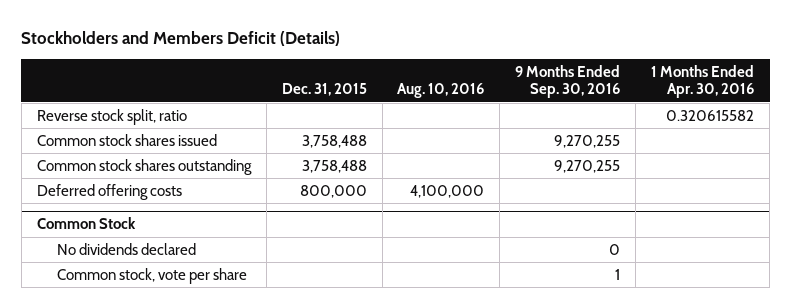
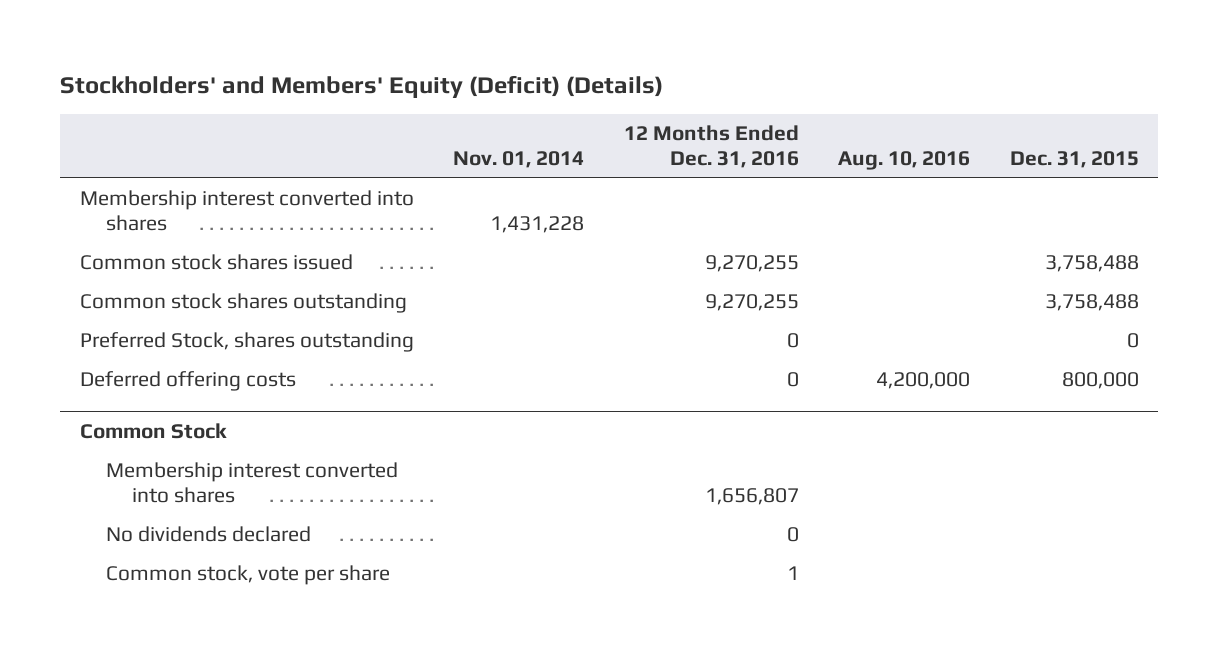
[21,31,341,47] Stockholders and Members Deficit (Details) -> [60,74,664,98] Stockholders' and Members' Equity (Deficit) (Details)
[515,64,621,99] 9 Months Ended Sep. 30, 2016 -> none
[651,64,755,99] 1 Months Ended Apr. 30, 2016 -> none
none -> [453,151,585,169] Nov. 01, 2014
none -> [623,125,799,169] 12 Months Ended Dec. 31, 2016
[36,108,187,125] Reverse stock split, ratio -> none
none -> [79,190,414,232] Membership interest converted into shares
none -> [79,332,414,353] Preferred Stock, shares outstanding
[410,184,485,198] 4,100,000 -> [876,372,971,390] 4,200,000
none -> [105,462,398,504] Membership interest converted into shares

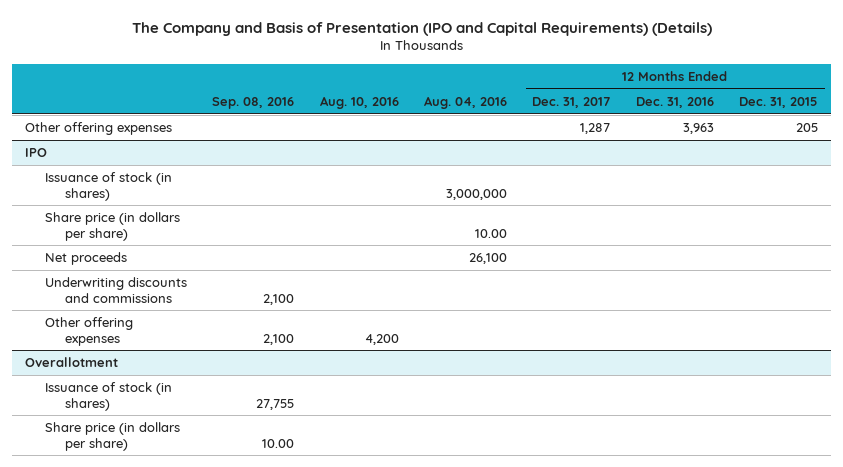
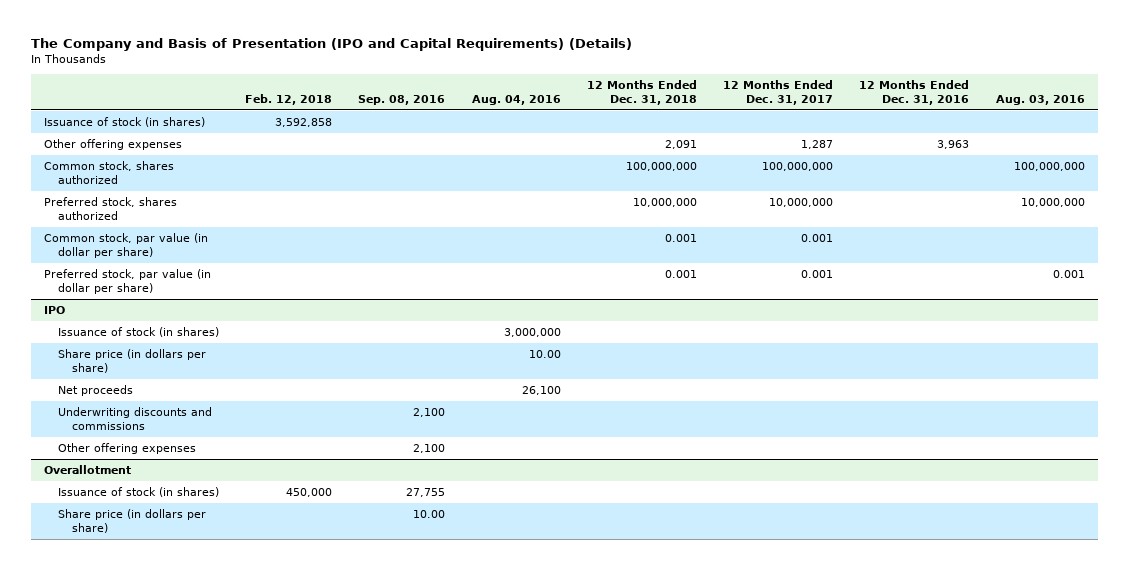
[319,95,399,109] Aug. 10, 2016 -> none
[739,96,819,108] Dec. 31, 2015 -> none
none -> [245,93,333,105] Feb. 12, 2018
none -> [586,80,697,105] 12 Months Ended Dec. 31, 2018
none -> [995,94,1085,105] Aug. 03, 2016
none -> [44,117,206,128] Issuance of stock (in shares)
none -> [44,161,175,184] Common stock, shares authorized
none -> [44,197,178,220] Preferred stock, shares authorized
none -> [44,233,209,258] Common stock, par value (in dollar per share)
none -> [44,269,212,294] Preferred stock, par value (in dollar per share)

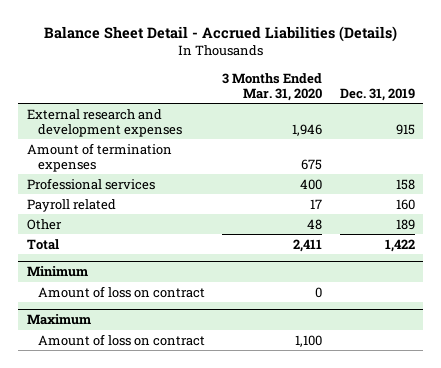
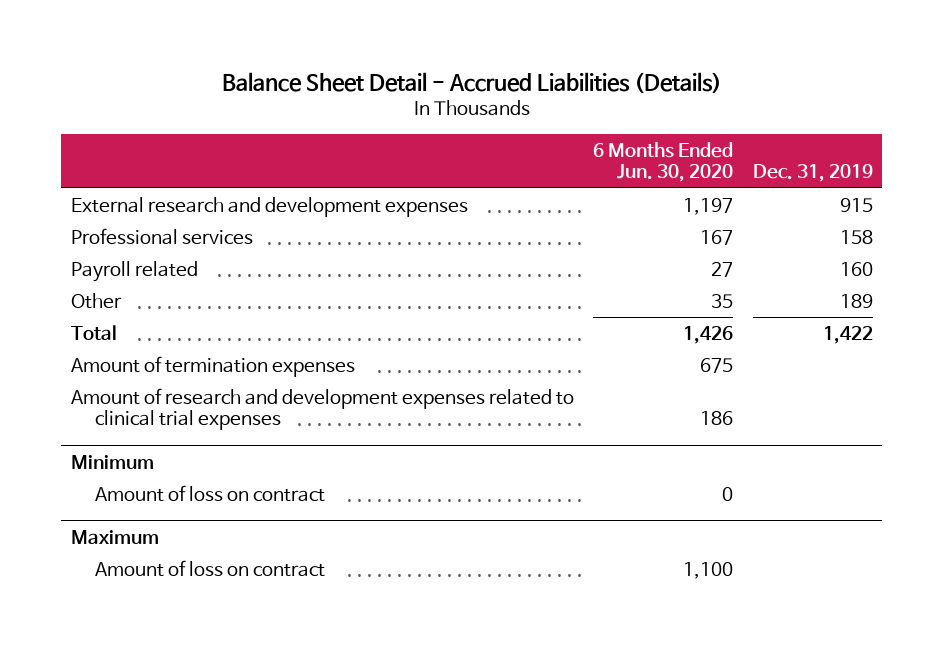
[222,72,323,101] 3 Months Ended Mar. 31, 2020 -> none
none -> [593,141,734,183] 6 Months Ended Jun. 30, 2020
[26,142,172,172] Amount of termination expenses -> [70,355,355,377] Amount of termination expenses
none -> [70,387,574,431] Amount of research and development expenses related to clinical trial expenses

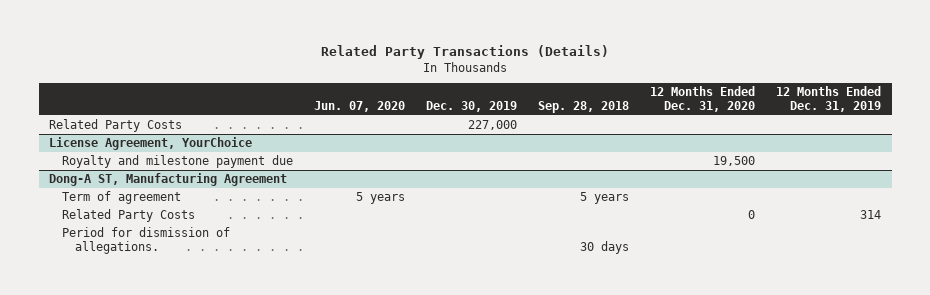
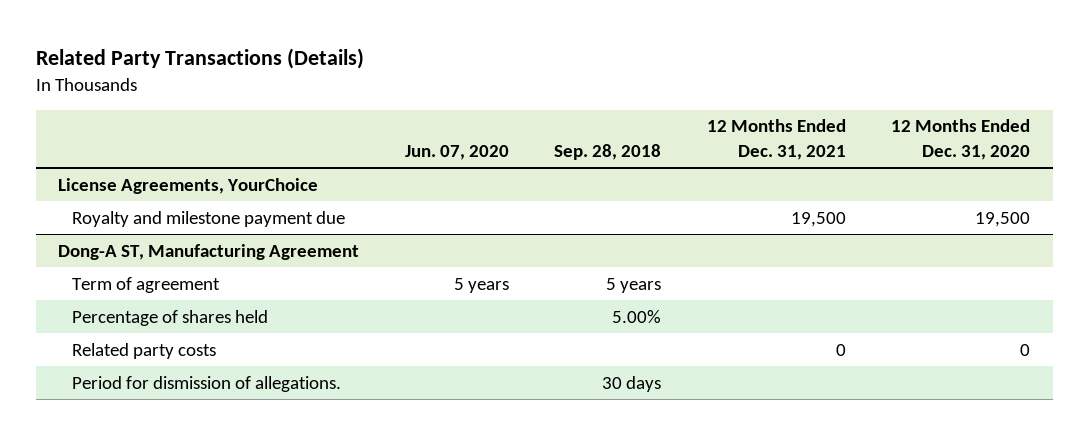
[426,101,518,113] Dec. 30, 2019 -> none
[776,86,882,113] 12 Months Ended Dec. 31, 2019 -> none
none -> [706,119,846,160] 12 Months Ended Dec. 31, 2021
[49,119,183,133] Related Party Costs -> none
[49,137,253,151] License Agreement, YourChoice -> [58,177,319,194] License Agreements, YourChoice
none -> [72,309,269,326] Percentage of shares held
[62,209,196,223] Related Party Costs -> [72,342,217,359] Related party costs

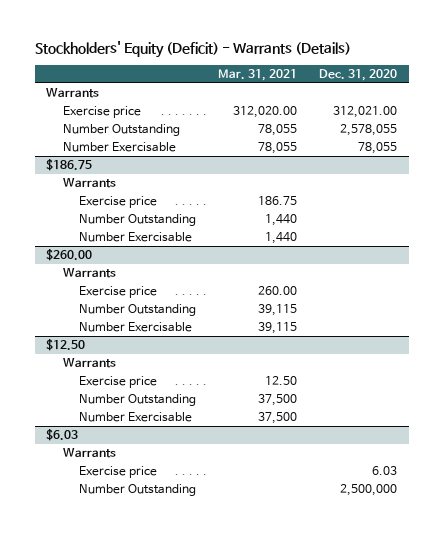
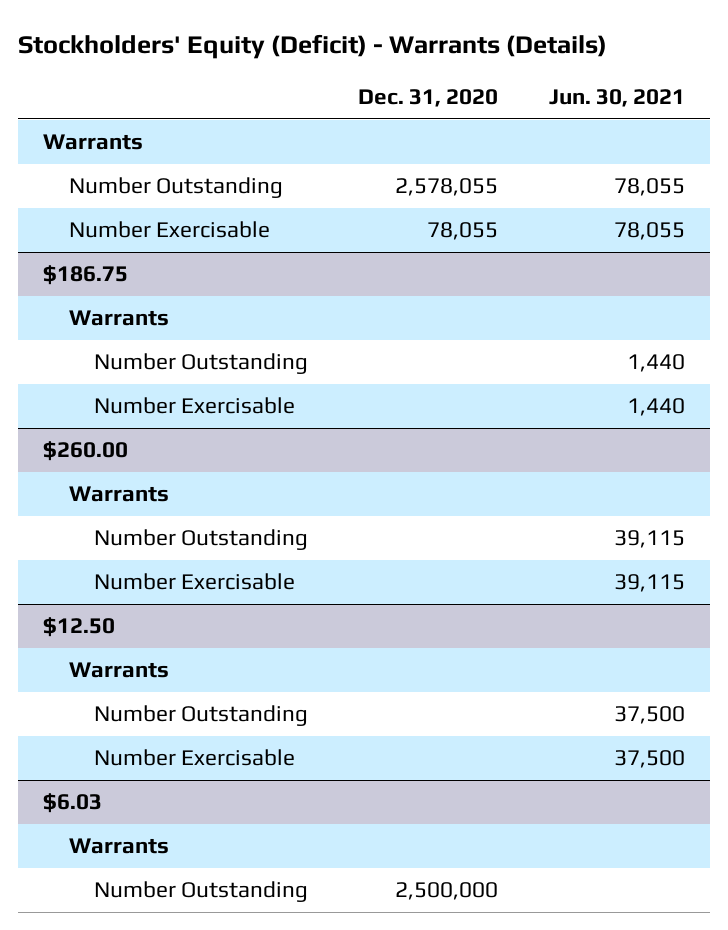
[218,69,298,82] Mar. 31, 2021 -> none
none -> [549,89,686,108] Jun. 30, 2021
[62,106,141,119] Exercise price -> none
[79,196,158,209] Exercise price -> none
[79,286,158,299] Exercise price -> none
[79,376,158,389] Exercise price -> none
[79,466,158,479] Exercise price -> none

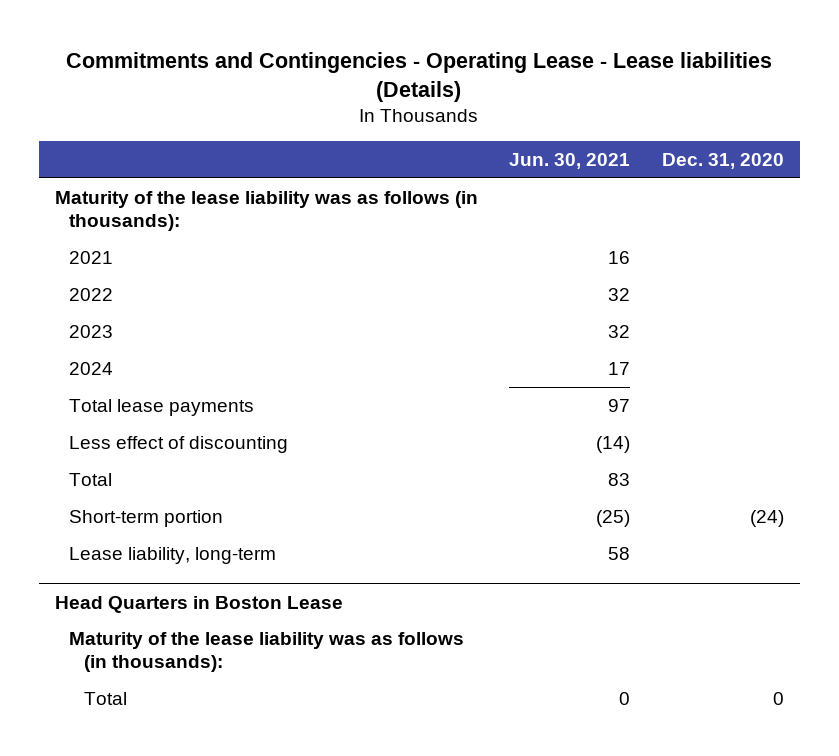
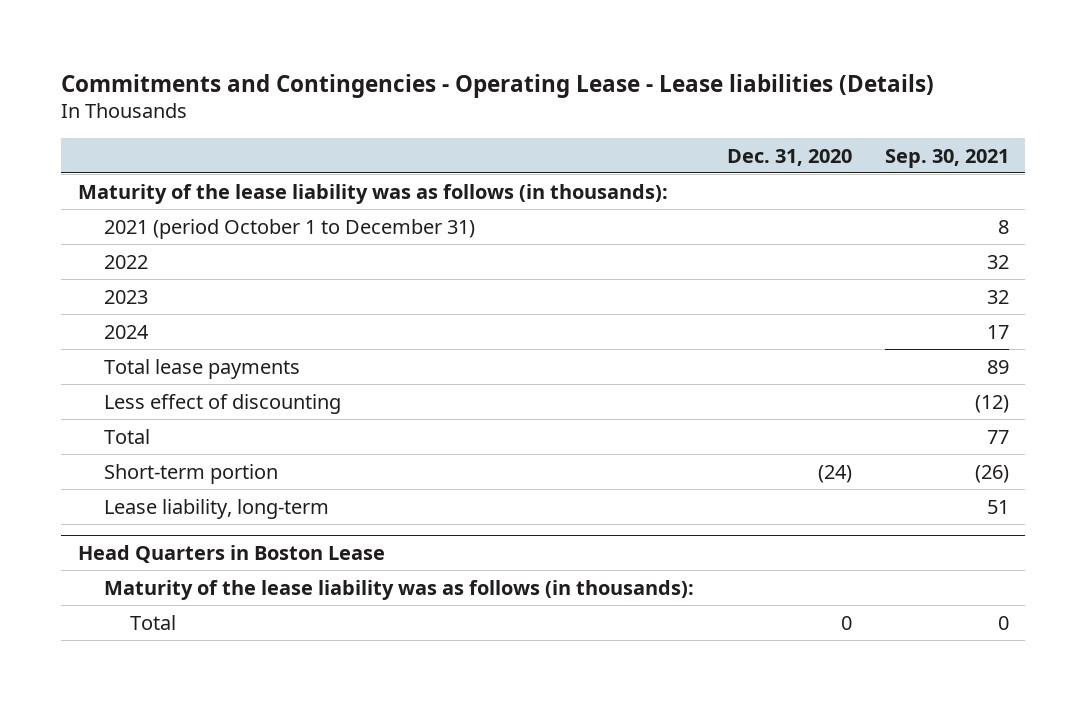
[509,152,631,169] Jun. 30, 2021 -> none
none -> [884,148,1009,168] Sep. 30, 2021
[69,250,114,264] 2021 -> [103,218,475,239] 2021 (period October 1 to December 31)

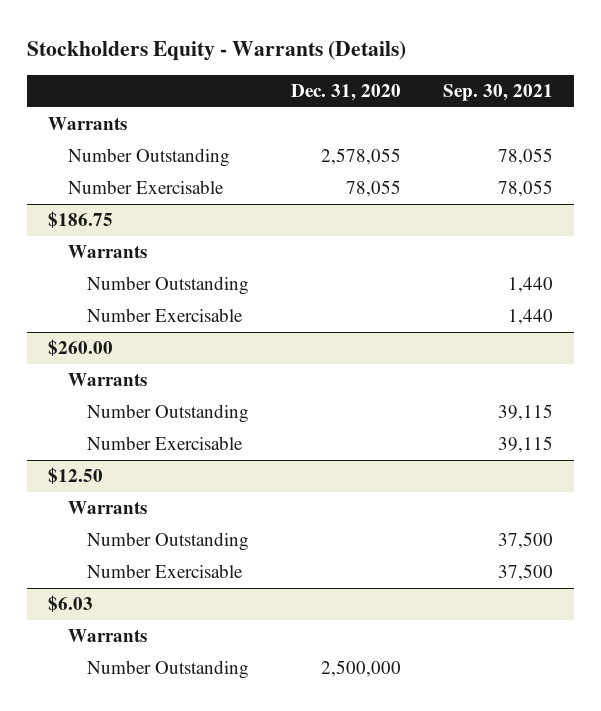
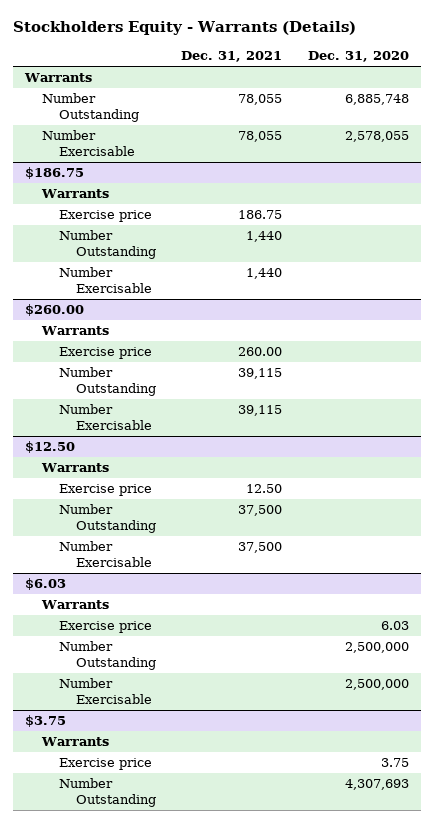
[442,84,553,102] Sep. 30, 2021 -> none
none -> [181,51,283,63] Dec. 31, 2021
[321,148,402,166] 2,578,055 -> [344,94,409,106] 6,885,748
[346,180,402,198] 78,055 -> [344,131,409,143] 2,578,055
none -> [59,210,153,223] Exercise price
none -> [59,347,153,360] Exercise price
none -> [59,484,153,497] Exercise price
none -> [59,621,153,634] Exercise price
none -> [59,678,153,705] Number Exercisable
none -> [25,715,67,728] $3.75
none -> [41,737,110,747] Warrants
none -> [59,758,153,771] Exercise price
none -> [59,778,157,808] Number Outstanding

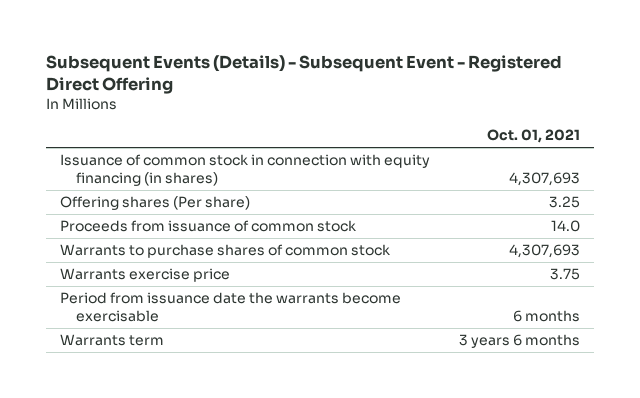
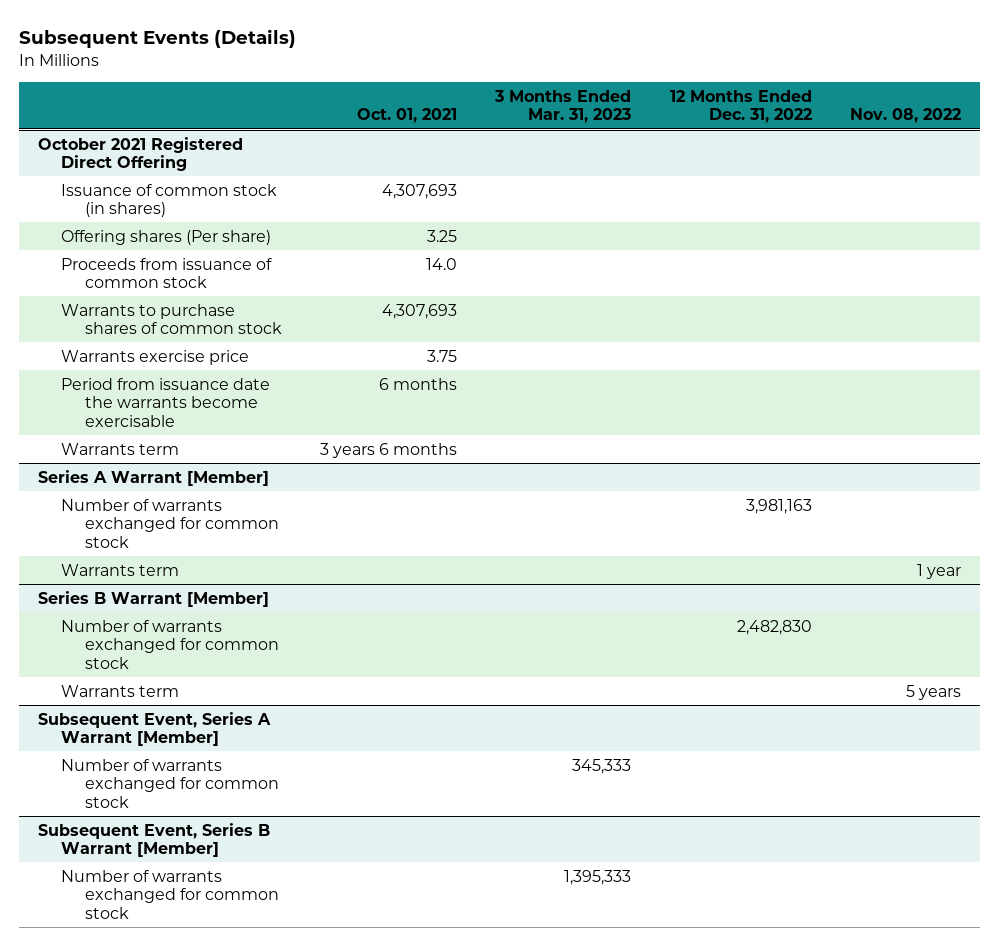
[45,54,562,94] Subsequent Events (Details) - Subsequent Event - Registered Direct Offering -> [18,29,296,49] Subsequent Events (Details)
none -> [494,89,632,124] 3 Months Ended Mar. 31, 2023
none -> [669,89,812,124] 12 Months Ended Dec. 31, 2022
none -> [849,108,961,124] Nov. 08, 2022
none -> [38,136,244,172] October 2021 Registered Direct Offering
[60,154,431,187] Issuance of common stock in connection with equity financing (in shares) -> [61,183,278,218] Issuance of common stock (in shares)
none -> [38,469,270,486] Series A Warrant [Member]
none -> [61,498,279,549] Number of warrants exchanged for common stock
none -> [61,563,180,576] Warrants term
none -> [38,590,270,607] Series B Warrant [Member]
none -> [61,619,279,670] Number of warrants exchanged for common stock
none -> [61,684,180,697] Warrants term
none -> [38,711,272,747] Subsequent Event, Series A Warrant [Member]
none -> [61,758,279,809] Number of warrants exchanged for common stock
none -> [38,822,271,858] Subsequent Event, Series B Warrant [Member]
none -> [61,869,279,920] Number of warrants exchanged for common stock

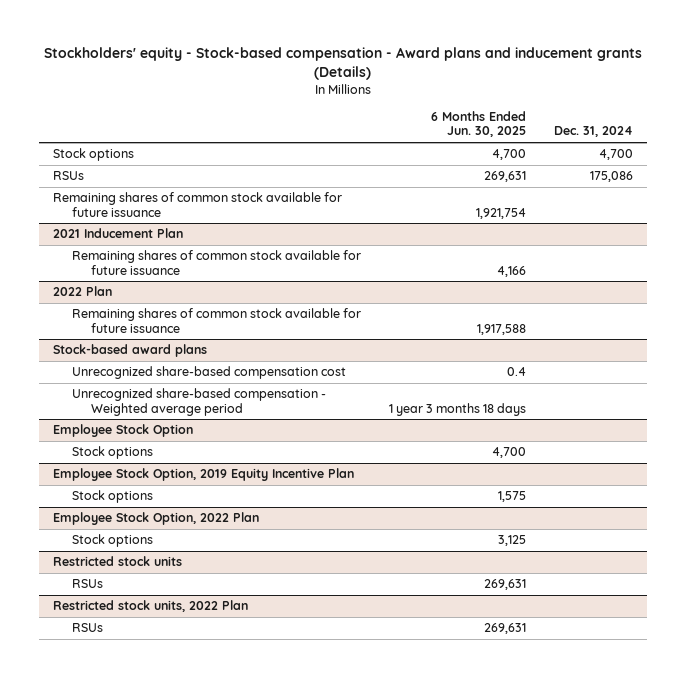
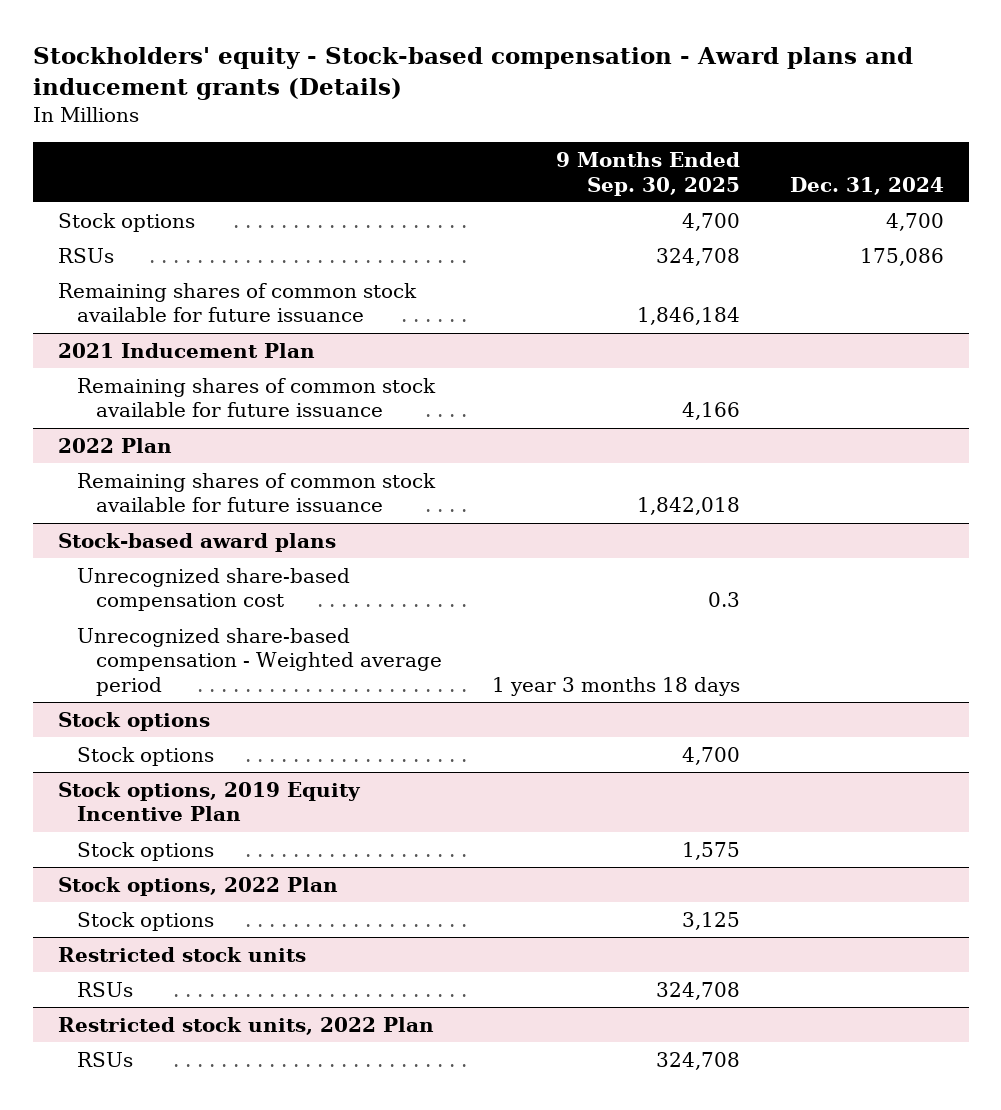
[430,111,526,138] 6 Months Ended Jun. 30, 2025 -> none
none -> [555,152,740,196] 9 Months Ended Sep. 30, 2025
[52,424,193,438] Employee Stock Option -> [57,711,210,731] Stock options
[52,468,354,482] Employee Stock Option, 2019 Equity Incentive Plan -> [57,781,361,822] Stock options, 2019 Equity Incentive Plan
[52,512,259,526] Employee Stock Option, 2022 Plan -> [57,876,338,896] Stock options, 2022 Plan

